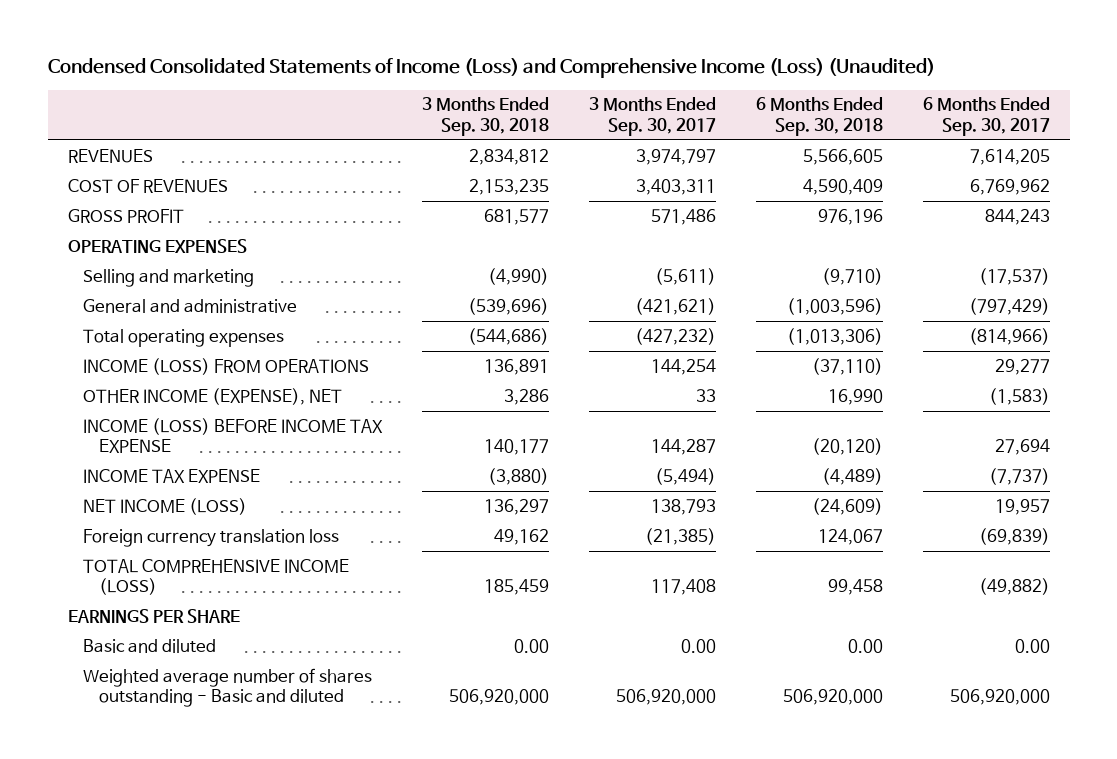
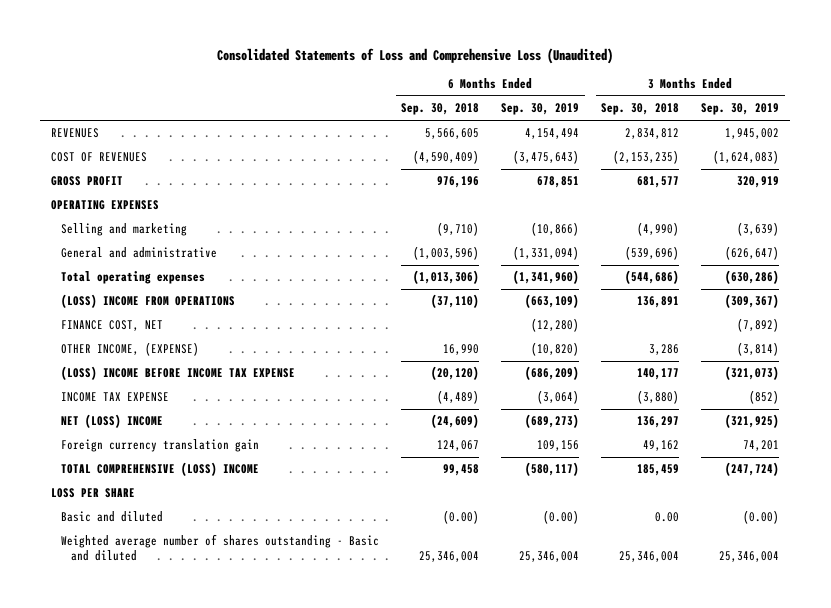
[47,58,935,79] Condensed Consolidated Statements of Income (Loss) and Comprehensive Income (Loss) (Unaudited) -> [217,47,614,64] Consolidated Statements of Loss and Comprehensive Loss (Unaudited)
[588,97,716,137] 3 Months Ended Sep. 30, 2017 -> none
[922,97,1050,137] 6 Months Ended Sep. 30, 2017 -> none
none -> [501,103,580,116] Sep. 30, 2019
none -> [701,103,780,116] Sep. 30, 2019
[469,178,550,195] 2,153,235 -> [613,150,680,165] (2,153,235)
[802,178,883,195] 4,590,409 -> [413,150,480,165] (4,590,409)
[83,357,370,375] INCOME (LOSS) FROM OPERATIONS -> [61,294,236,309] (LOSS) INCOME FROM OPERATIONS
none -> [61,320,164,332] FINANCE COST, NET
[83,387,343,405] OTHER INCOME (EXPENSE), NET -> [61,342,200,357] OTHER INCOME, (EXPENSE)
[83,417,384,454] INCOME (LOSS) BEFORE INCOME TAX EXPENSE -> [61,366,296,381] (LOSS) INCOME BEFORE INCOME TAX EXPENSE
[83,497,248,515] NET INCOME (LOSS) -> [61,414,164,429] NET (LOSS) INCOME
[83,528,340,547] Foreign currency translation loss -> [61,439,260,453] Foreign currency translation gain
[83,558,350,596] TOTAL COMPREHENSIVE INCOME (LOSS) -> [61,462,260,477] TOTAL COMPREHENSIVE (LOSS) INCOME
[67,608,240,623] EARNINGS PER SHARE -> [51,488,136,499] LOSS PER SHARE
[847,638,883,653] 0.00 -> [443,510,480,525] (0.00)
[449,689,550,706] 506,920,000 -> [619,551,680,563] 25,346,004
[782,689,883,706] 506,920,000 -> [419,551,480,563] 25,346,004

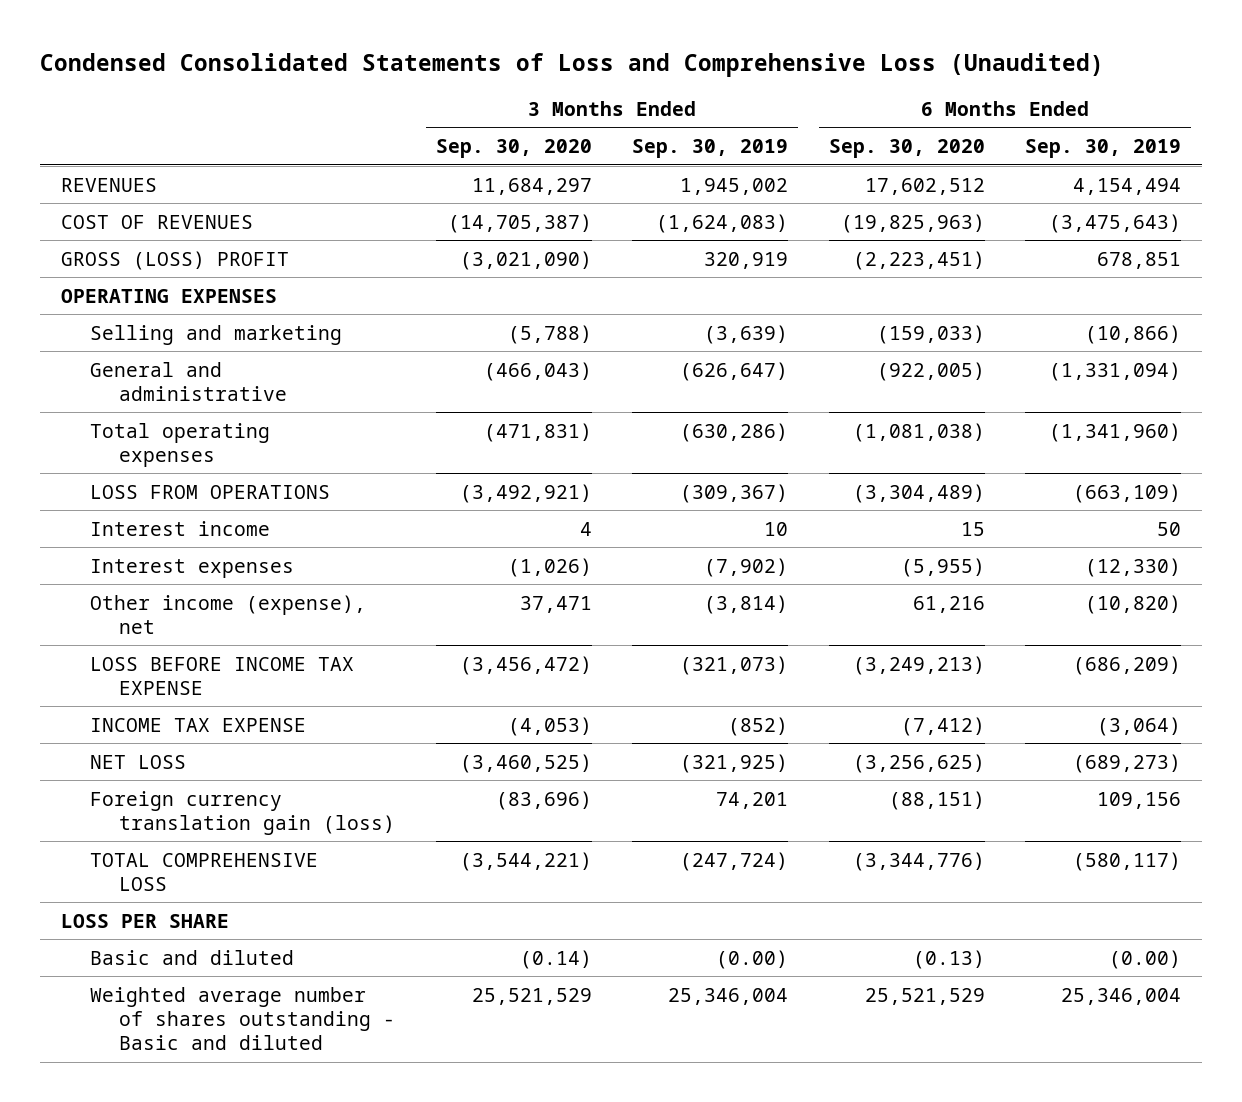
[217,47,614,64] Consolidated Statements of Loss and Comprehensive Loss (Unaudited) -> [40,53,1105,78] Condensed Consolidated Statements of Loss and Comprehensive Loss (Unaudited)
[401,103,480,116] Sep. 30, 2018 -> none
[601,103,680,116] Sep. 30, 2018 -> none
none -> [435,139,592,159] Sep. 30, 2020
none -> [828,139,985,159] Sep. 30, 2020
[51,176,124,187] GROSS PROFIT -> [60,250,289,270] GROSS (LOSS) PROFIT
[61,320,164,332] FINANCE COST, NET -> none
[61,294,236,309] (LOSS) INCOME FROM OPERATIONS -> [89,484,330,499] LOSS FROM OPERATIONS
none -> [89,520,270,536] Interest income
none -> [89,558,294,578] Interest expenses
[61,342,200,357] OTHER INCOME, (EXPENSE) -> [89,594,366,635] Other income (expense), net
[61,366,296,381] (LOSS) INCOME BEFORE INCOME TAX EXPENSE -> [89,656,354,696] LOSS BEFORE INCOME TAX EXPENSE
[61,414,164,429] NET (LOSS) INCOME -> [89,754,186,769] NET LOSS
[61,439,260,453] Foreign currency translation gain -> [89,790,396,836] Foreign currency translation gain (loss)
[61,462,260,477] TOTAL COMPREHENSIVE (LOSS) INCOME -> [89,852,318,892] TOTAL COMPREHENSIVE LOSS

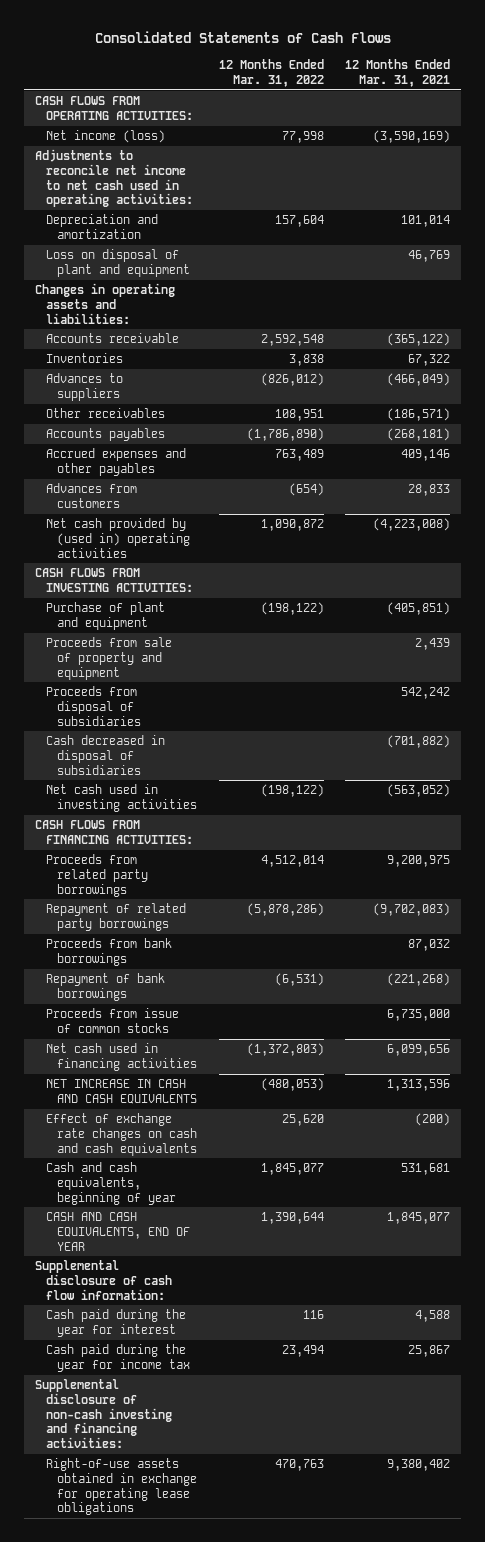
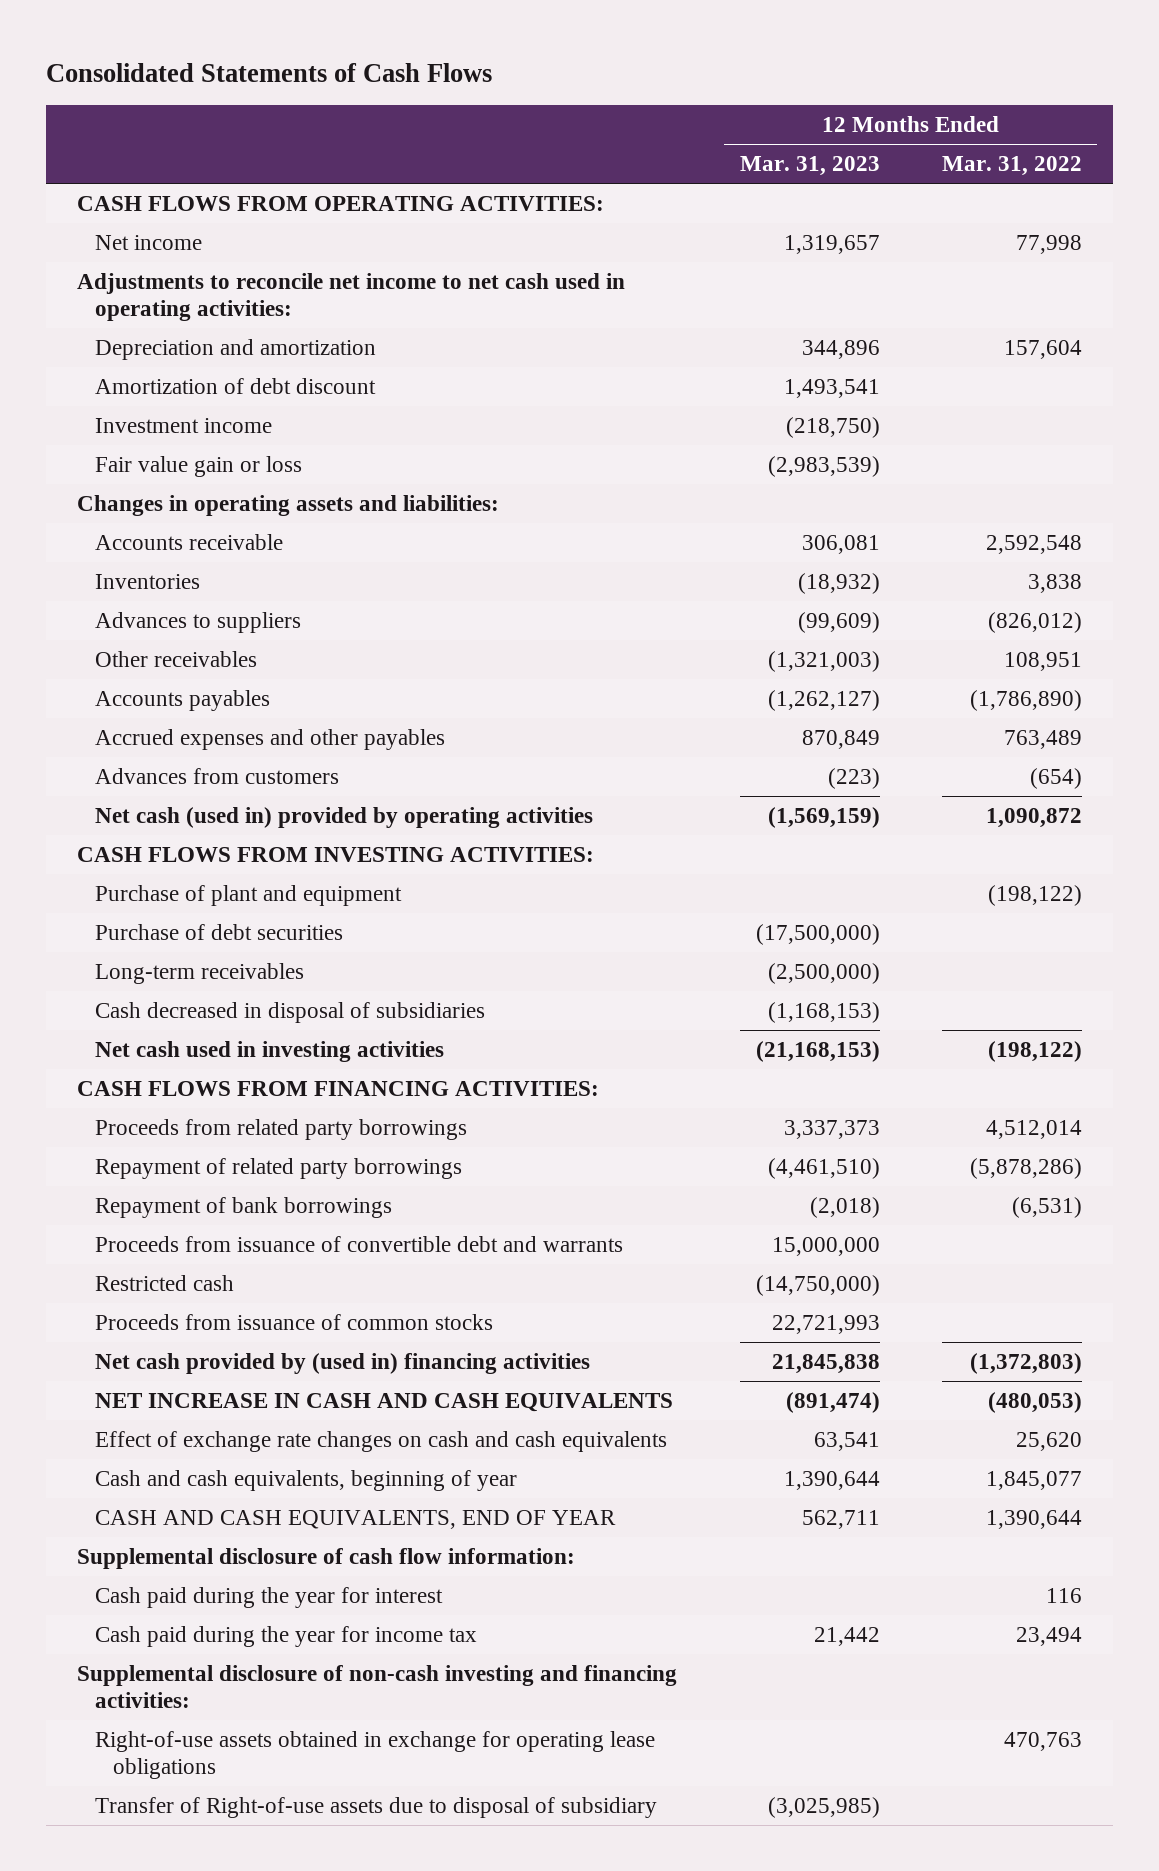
[345,59,451,87] 12 Months Ended Mar. 31, 2021 -> none
none -> [739,155,880,176] Mar. 31, 2023
[46,130,166,144] Net income (loss) -> [95,234,203,250] Net income
[46,249,191,277] Loss on disposal of plant and equipment -> none
none -> [95,377,377,394] Amortization of debt discount
none -> [95,417,273,433] Investment income
none -> [95,455,303,477] Fair value gain or loss
[46,518,191,558] Net cash provided by (used in) operating activities -> [95,806,594,828] Net cash (used in) provided by operating activities
[46,637,173,680] Proceeds from sale of property and equipment -> none
[46,686,142,726] Proceeds from disposal of subsidiaries -> none
none -> [95,923,344,940] Purchase of debt securities
none -> [95,962,305,984] Long-term receivables
[46,938,173,966] Proceeds from bank borrowings -> none
none -> [95,1235,624,1252] Proceeds from issuance of convertible debt and warrants
none -> [95,1274,235,1291] Restricted cash
[46,1008,180,1033] Proceeds from issue of common stocks -> [95,1313,494,1330] Proceeds from issuance of common stocks
[46,1043,198,1071] Net cash used in financing activities -> [95,1352,591,1374] Net cash provided by (used in) financing activities
none -> [95,1796,658,1818] Transfer of Right-of-use assets due to disposal of subsidiary

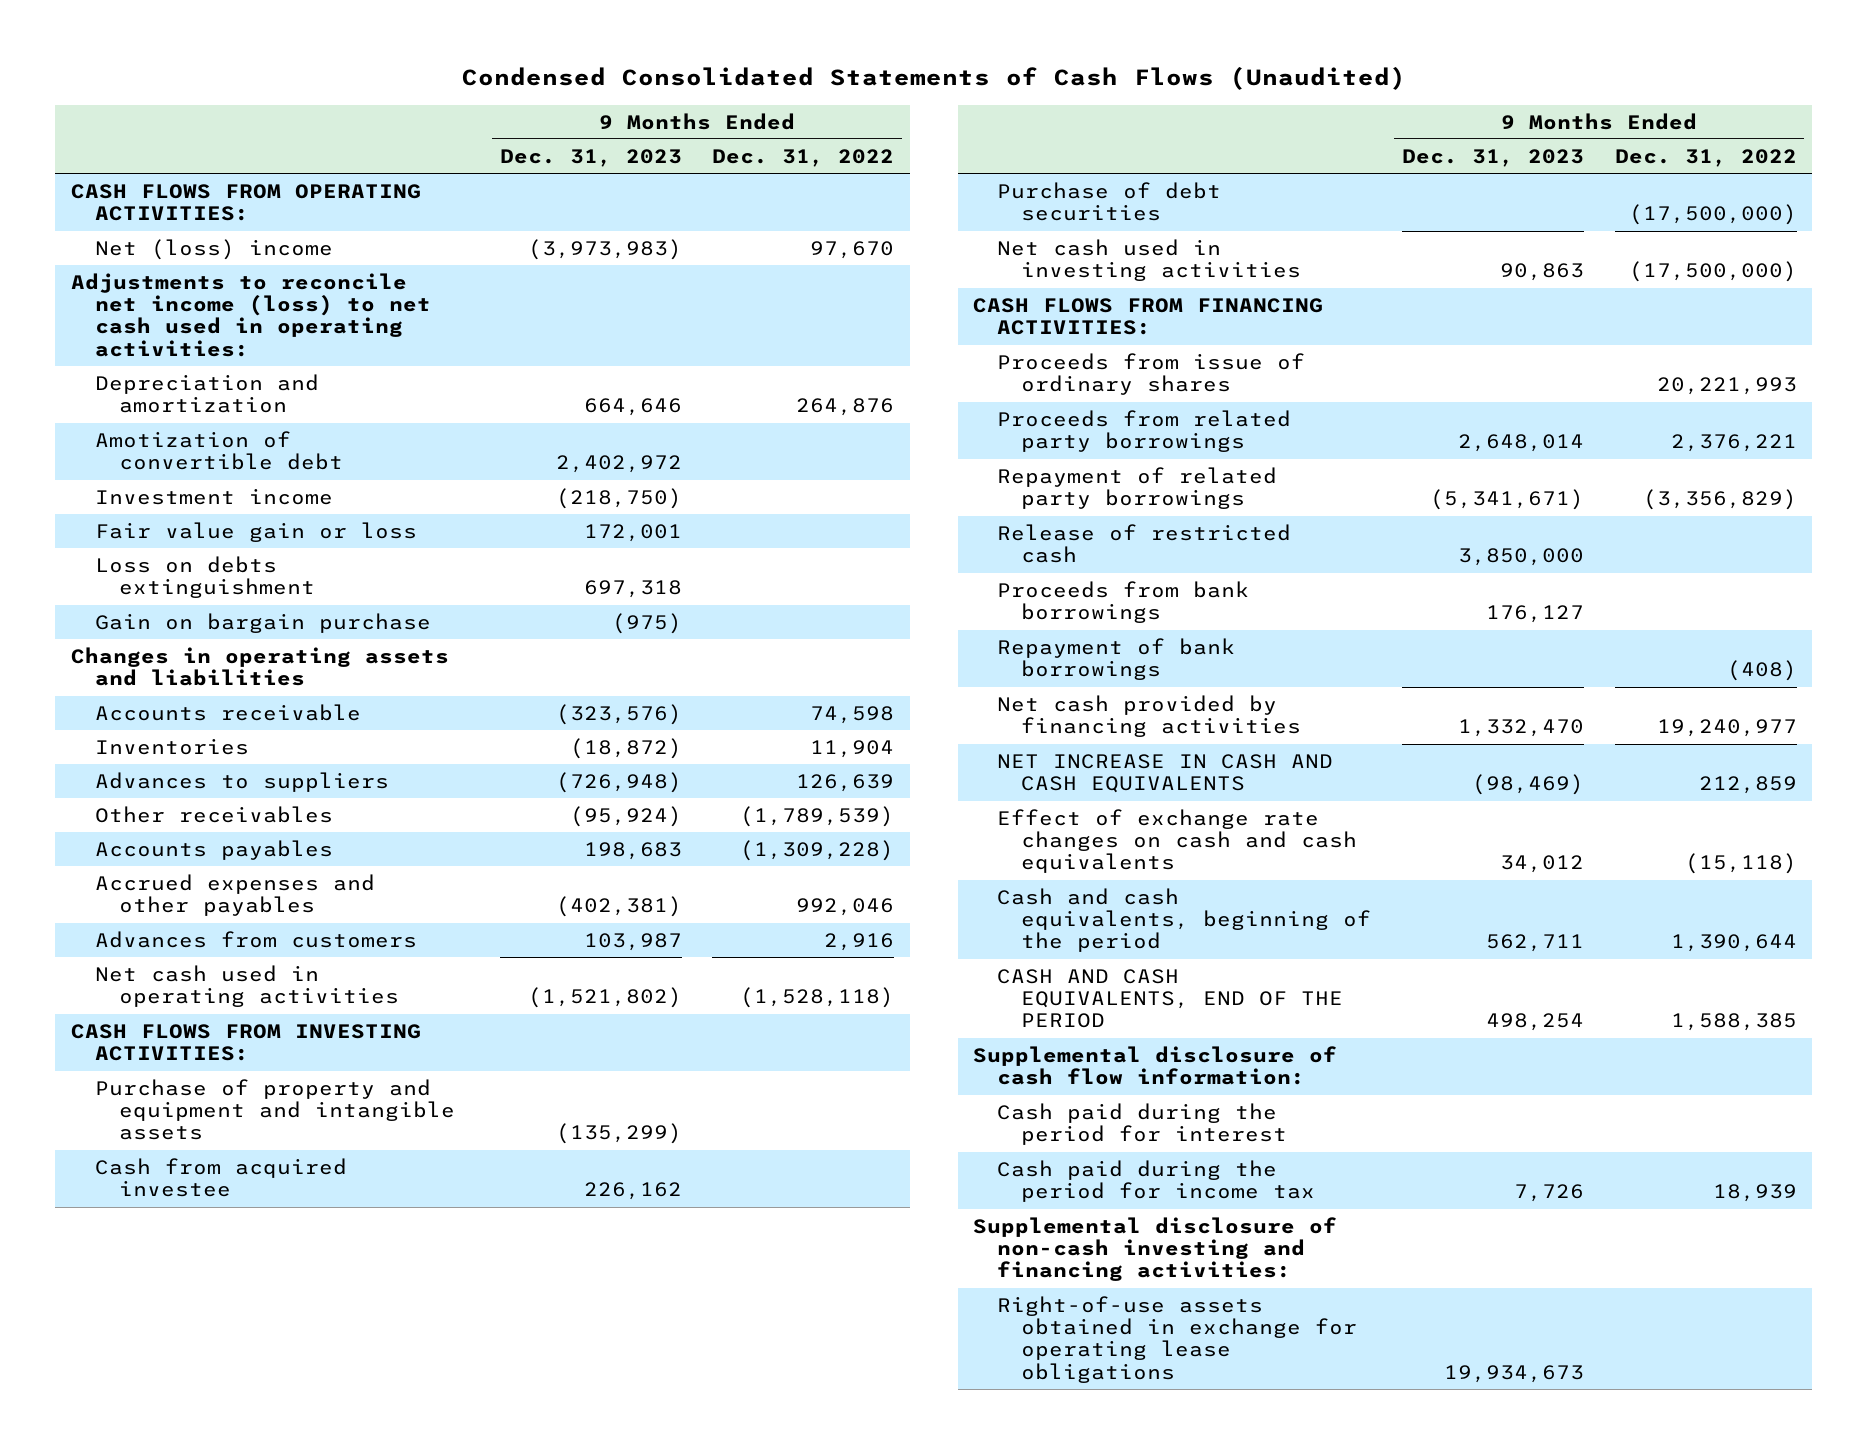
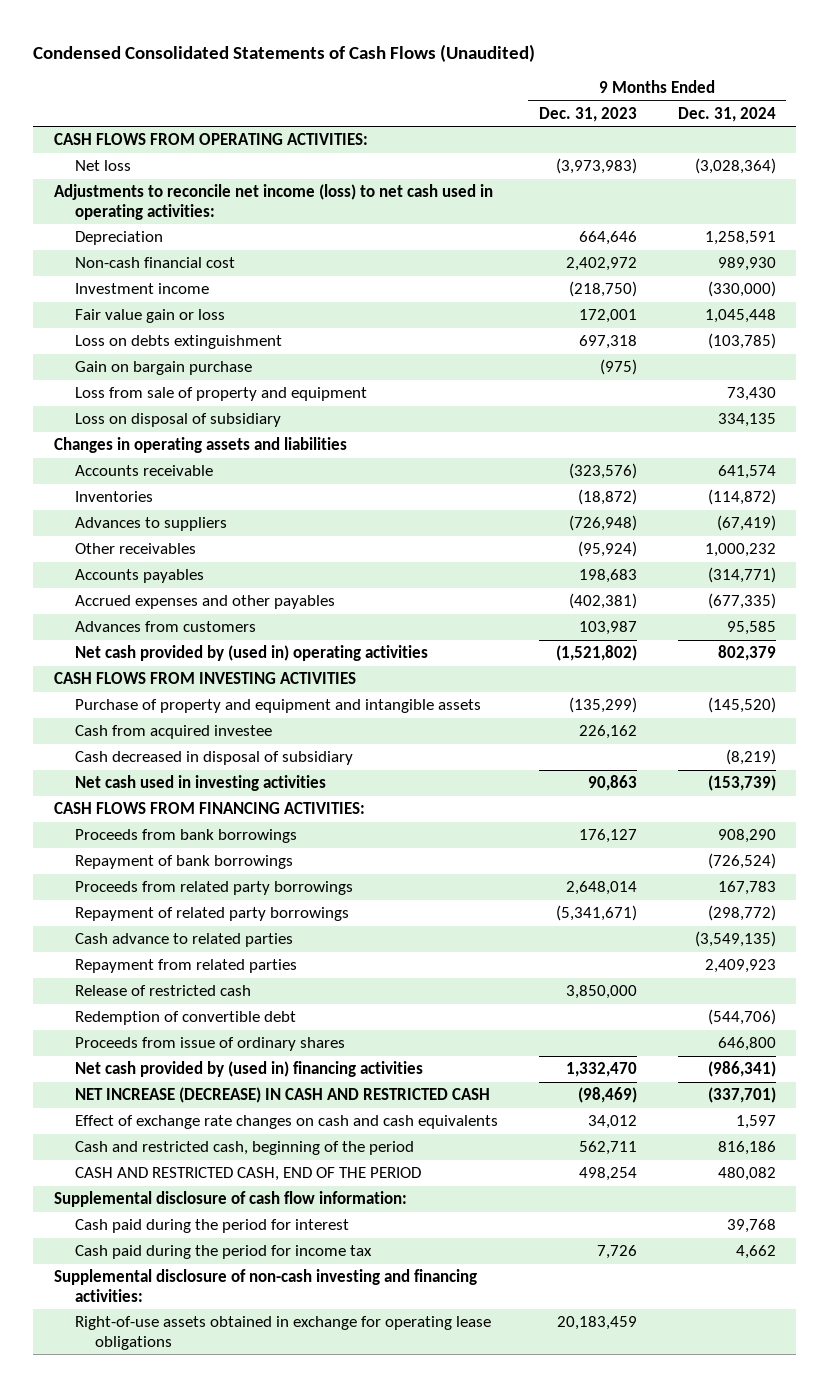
[712,148,895,167] Dec. 31, 2022 -> none
none -> [677,106,776,122] Dec. 31, 2024
[94,238,333,260] Net (loss) income -> [74,160,131,172] Net loss
[94,373,319,414] Depreciation and amortization -> [74,231,163,246] Depreciation
[94,430,343,471] Amotization of convertible debt -> [74,257,235,269] Non-cash financial cost
none -> [74,387,367,402] Loss from sale of property and equipment
none -> [74,413,281,428] Loss on disposal of subsidiary
[94,964,399,1008] Net cash used in operating activities -> [74,645,428,662] Net cash provided by (used in) operating activities
[70,1023,421,1062] CASH FLOWS FROM INVESTING ACTIVITIES: -> [53,672,356,685] CASH FLOWS FROM INVESTING ACTIVITIES
[997,181,1222,222] Purchase of debt securities -> none
none -> [74,751,353,766] Cash decreased in disposal of subsidiary
[997,580,1250,624] Proceeds from bank borrowings -> [74,829,297,844] Proceeds from bank borrowings
[997,637,1236,681] Repayment of bank borrowings -> [74,855,293,870] Repayment of bank borrowings
none -> [74,933,293,948] Cash advance to related parties
none -> [74,959,297,974] Repayment from related parties
none -> [74,1011,296,1026] Redemption of convertible debt
[997,352,1306,396] Proceeds from issue of ordinary shares -> [74,1037,345,1052] Proceeds from issue of ordinary shares
[997,694,1302,738] Net cash provided by financing activities -> [74,1061,423,1078] Net cash provided by (used in) financing activities
[997,753,1334,794] NET INCREASE IN CASH AND CASH EQUIVALENTS -> [74,1087,490,1104] NET INCREASE (DECREASE) IN CASH AND RESTRICTED CASH
[997,887,1372,953] Cash and cash equivalents, beginning of the period -> [74,1141,414,1156] Cash and restricted cash, beginning of the period
[997,968,1344,1029] CASH AND CASH EQUIVALENTS, END OF THE PERIOD -> [74,1167,421,1182] CASH AND RESTRICTED CASH, END OF THE PERIOD
[1443,1364,1584,1383] 19,934,673 -> [556,1316,637,1331] 20,183,459

